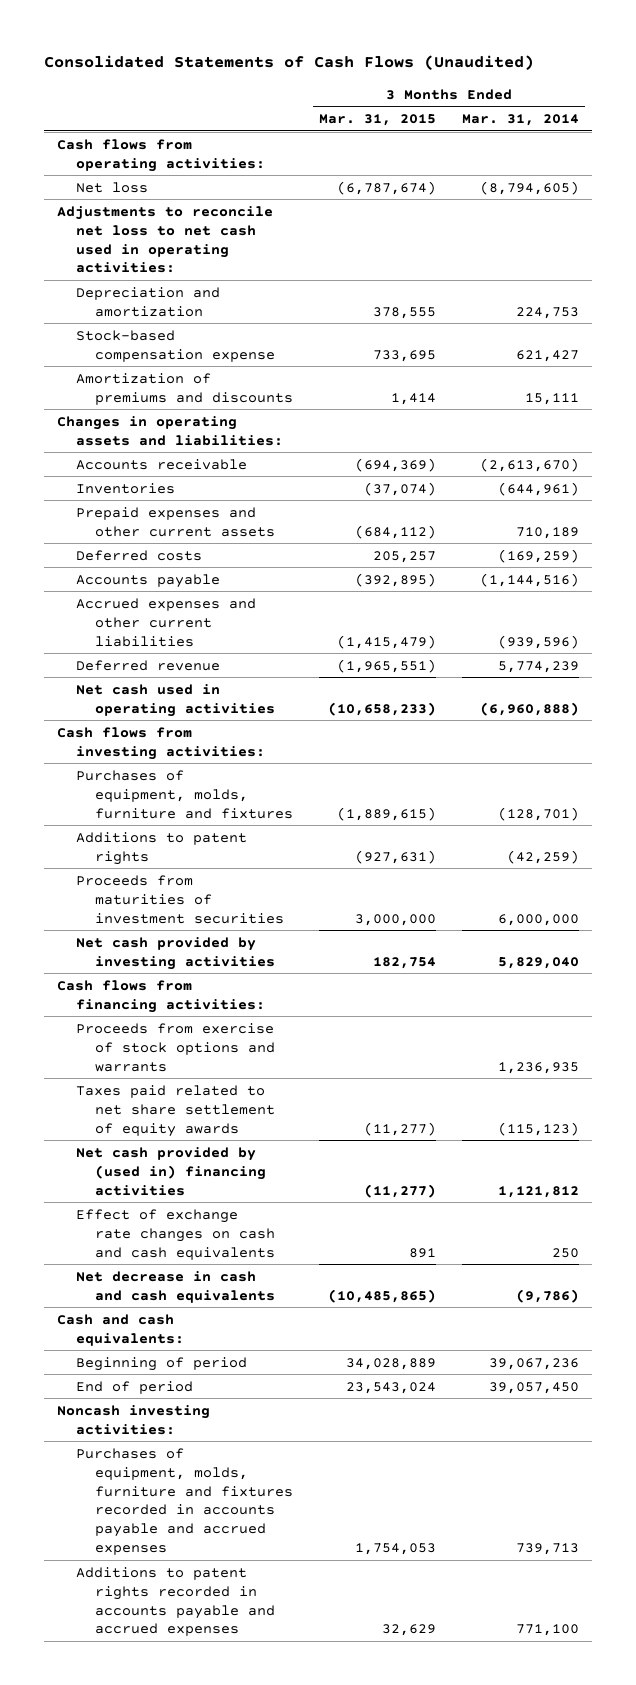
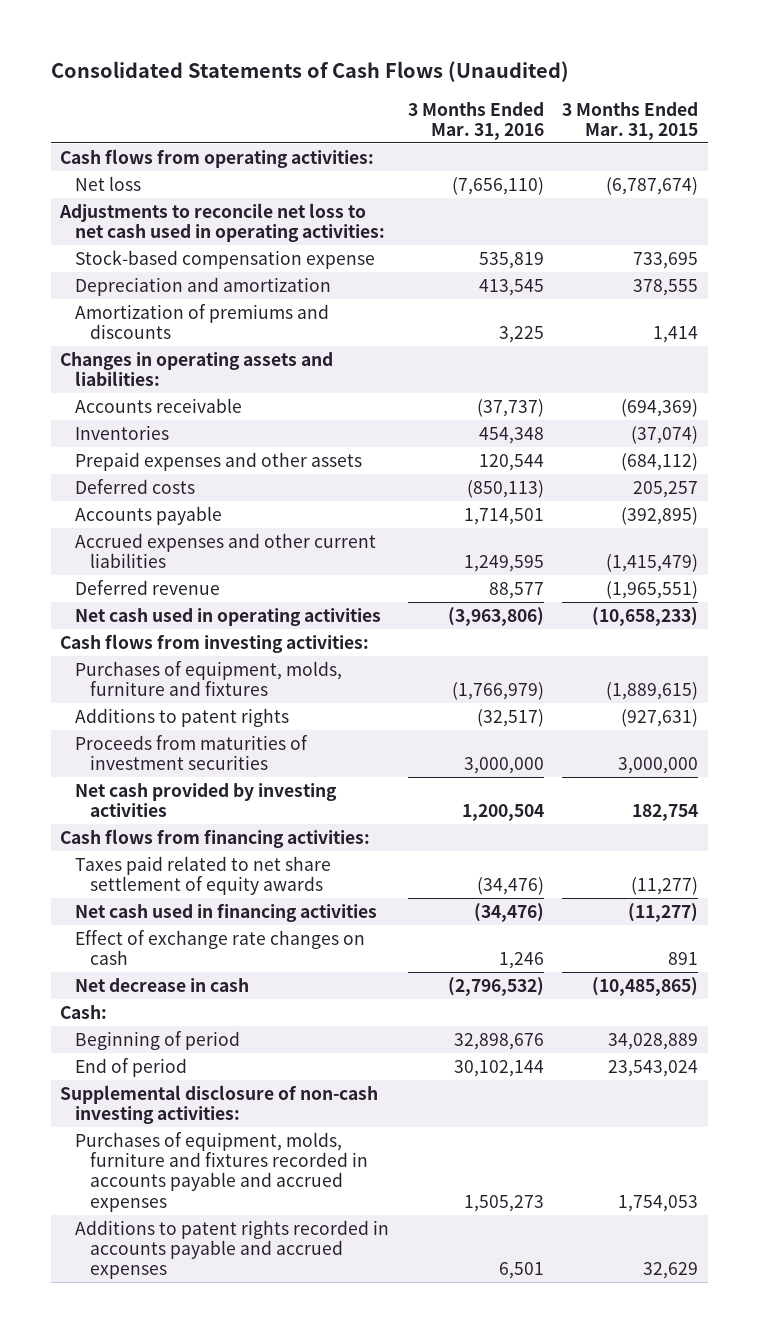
[461,113,579,126] Mar. 31, 2014 -> none
none -> [407,101,544,140] 3 Months Ended Mar. 31, 2016
[76,286,221,317] Depreciation and amortization -> [75,276,332,296] Depreciation and amortization
[76,506,276,537] Prepaid expenses and other current assets -> [75,451,363,471] Prepaid expenses and other assets
[76,1022,276,1072] Proceeds from exercise of stock options and warrants -> none
[76,1146,267,1196] Net cash provided by (used in) financing activities -> [75,902,378,922] Net cash used in financing activities
[76,1208,276,1260] Effect of exchange rate changes on cash and cash equivalents -> [75,929,366,966] Effect of exchange rate changes on cash
[76,1270,276,1303] Net decrease in cash and cash equivalents -> [75,977,250,992] Net decrease in cash
[57,1313,185,1346] Cash and cash equivalents: -> [60,1004,108,1019] Cash:
[57,1404,211,1435] Noncash investing activities: -> [60,1084,379,1125] Supplemental disclosure of non-cash investing activities:

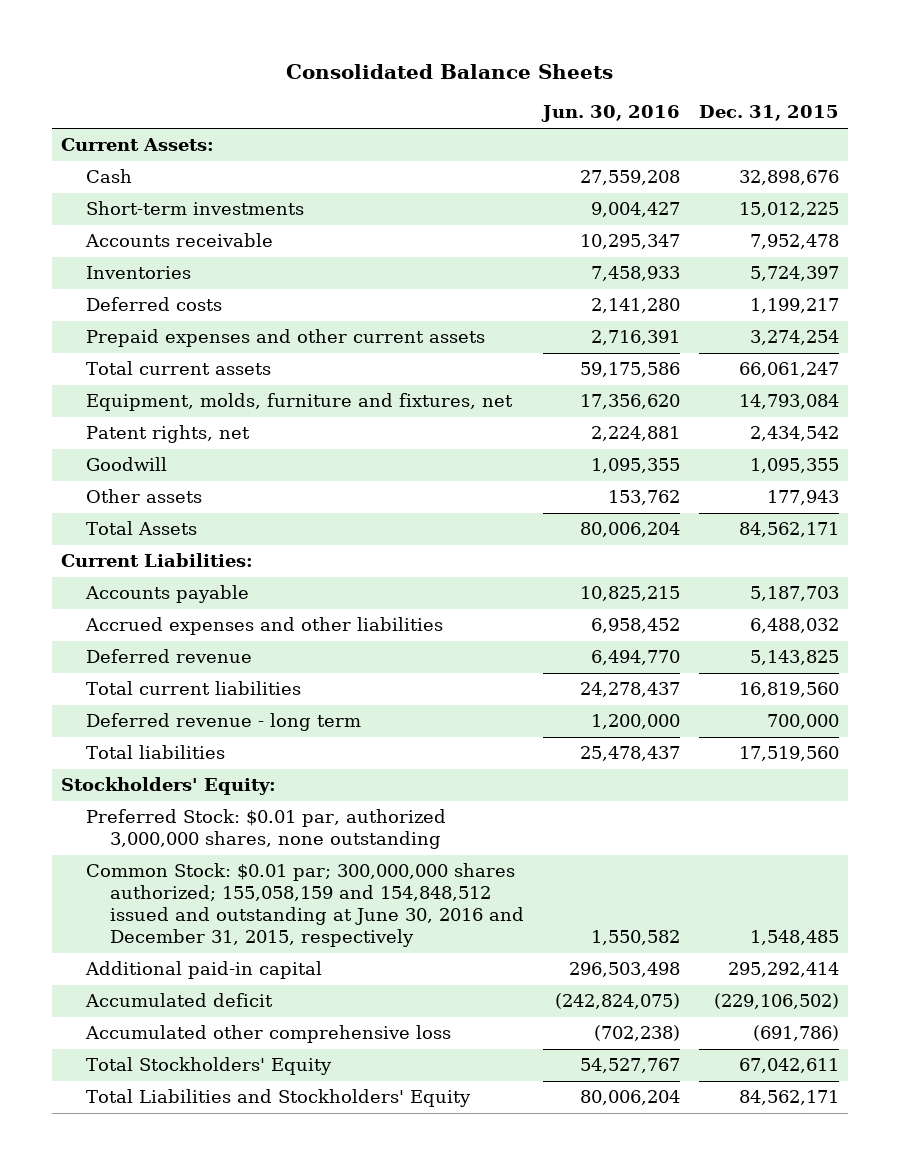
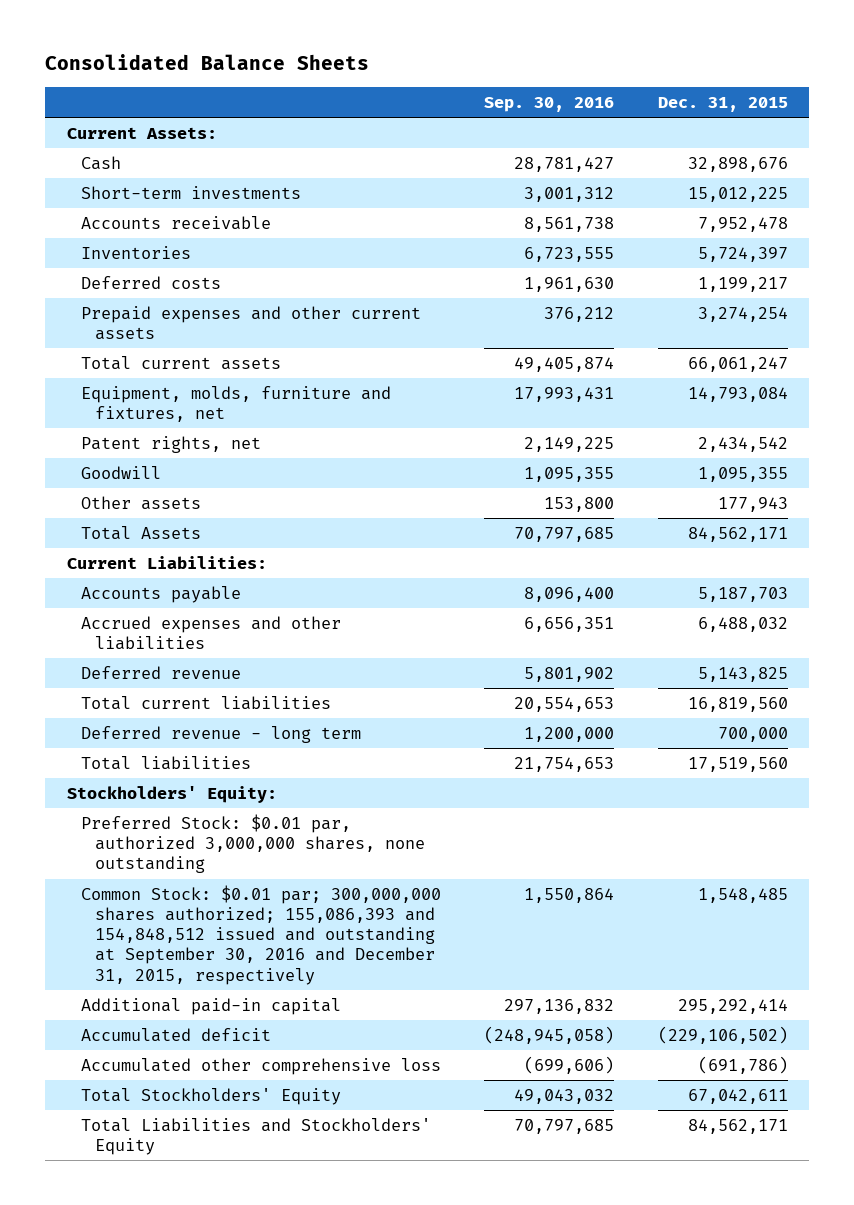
[540,105,680,123] Jun. 30, 2016 -> none
none -> [484,96,615,112] Sep. 30, 2016
[85,863,525,948] Common Stock: $0.01 par; 300,000,000 shares authorized; 155,058,159 and 154,848,512 issued and outstanding at June 30, 2016 and December 31, 2015, respectively -> [80,884,441,985] Common Stock: $0.01 par; 300,000,000 shares authorized; 155,086,393 and 154,848,512 issued and outstanding at September 30, 2016 and December 31, 2015, respectively

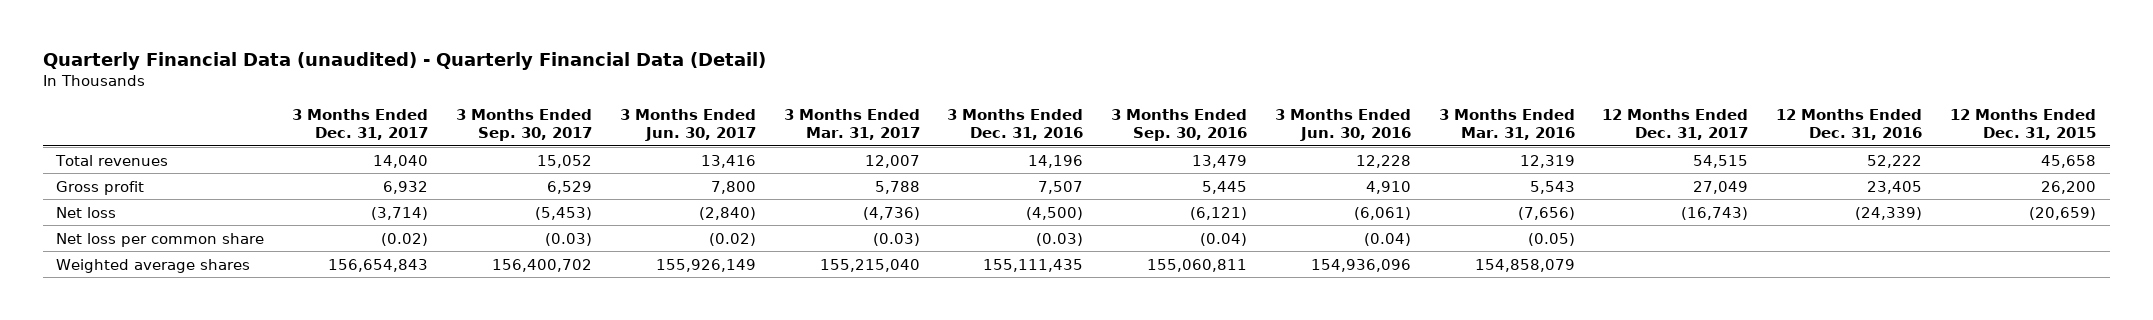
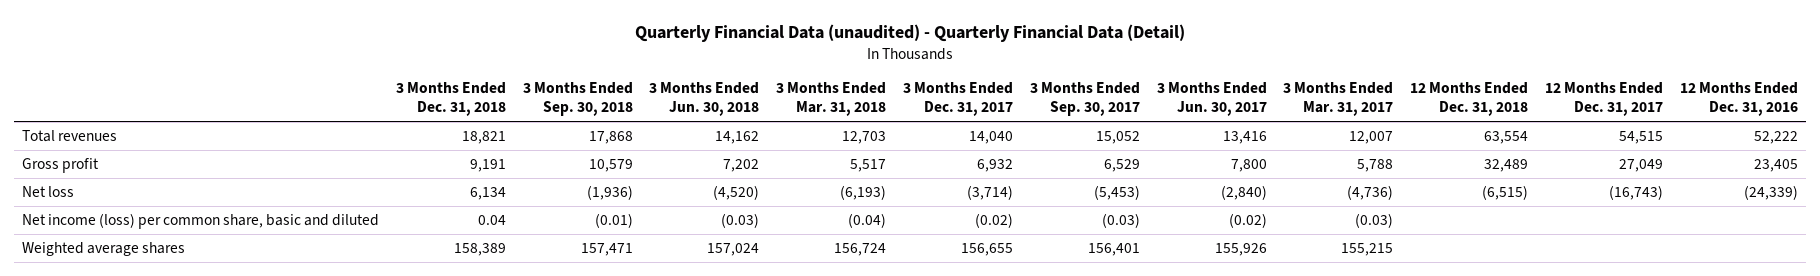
[947,108,1084,140] 3 Months Ended Dec. 31, 2016 -> none
[1111,108,1248,141] 3 Months Ended Sep. 30, 2016 -> none
[1274,108,1411,141] 3 Months Ended Jun. 30, 2016 -> none
[1438,108,1575,140] 3 Months Ended Mar. 31, 2016 -> none
[1950,108,2097,140] 12 Months Ended Dec. 31, 2015 -> none
none -> [395,82,506,117] 3 Months Ended Dec. 31, 2018
none -> [522,82,633,117] 3 Months Ended Sep. 30, 2018
none -> [649,82,760,117] 3 Months Ended Jun. 30, 2018
none -> [776,82,887,117] 3 Months Ended Mar. 31, 2018
none -> [1410,82,1529,117] 12 Months Ended Dec. 31, 2018
[56,232,265,247] Net loss per common share -> [22,212,380,229] Net income (loss) per common share, basic and diluted
[328,258,429,272] 156,654,843 -> [960,242,1013,256] 156,655
[492,258,593,272] 156,400,702 -> [1087,242,1140,256] 156,401
[655,258,756,272] 155,926,149 -> [1214,242,1267,256] 155,926
[819,258,920,272] 155,215,040 -> [1341,242,1394,256] 155,215

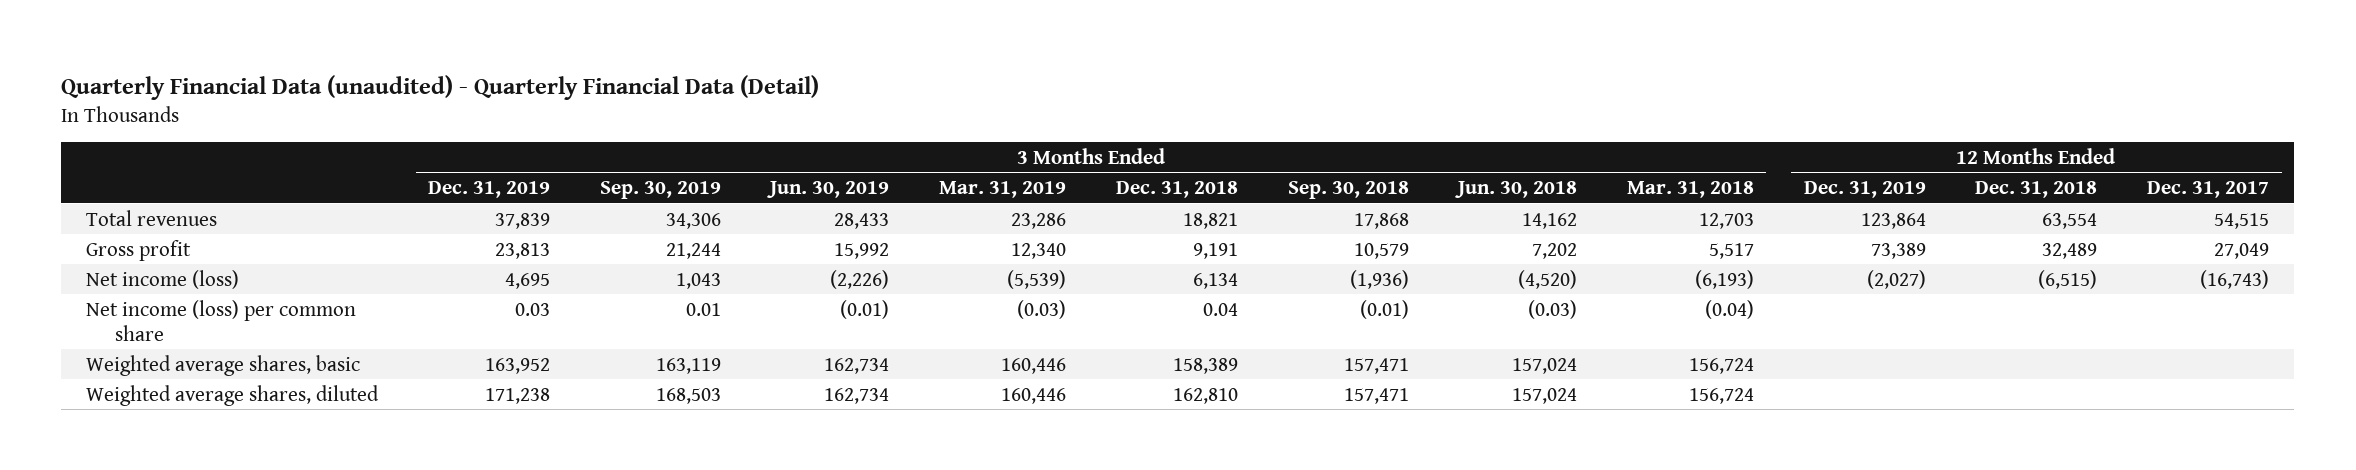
[902,82,1013,117] 3 Months Ended Dec. 31, 2017 -> none
[1029,82,1140,117] 3 Months Ended Sep. 30, 2017 -> none
[1156,82,1267,117] 3 Months Ended Jun. 30, 2017 -> none
[1283,82,1394,117] 3 Months Ended Mar. 31, 2017 -> none
[1679,82,1798,117] 12 Months Ended Dec. 31, 2016 -> none
none -> [428,181,551,199] Dec. 31, 2019
none -> [599,181,721,200] Sep. 30, 2019
none -> [767,181,890,199] Jun. 30, 2019
none -> [939,181,1067,199] Mar. 31, 2019
none -> [1803,181,1926,199] Dec. 31, 2019
[22,185,75,197] Net loss -> [86,269,240,289] Net income (loss)
[22,212,380,229] Net income (loss) per common share, basic and diluted -> [86,299,357,341] Net income (loss) per common share
[22,241,186,256] Weighted average shares -> [86,354,361,376] Weighted average shares, basic
none -> [86,384,380,406] Weighted average shares, diluted

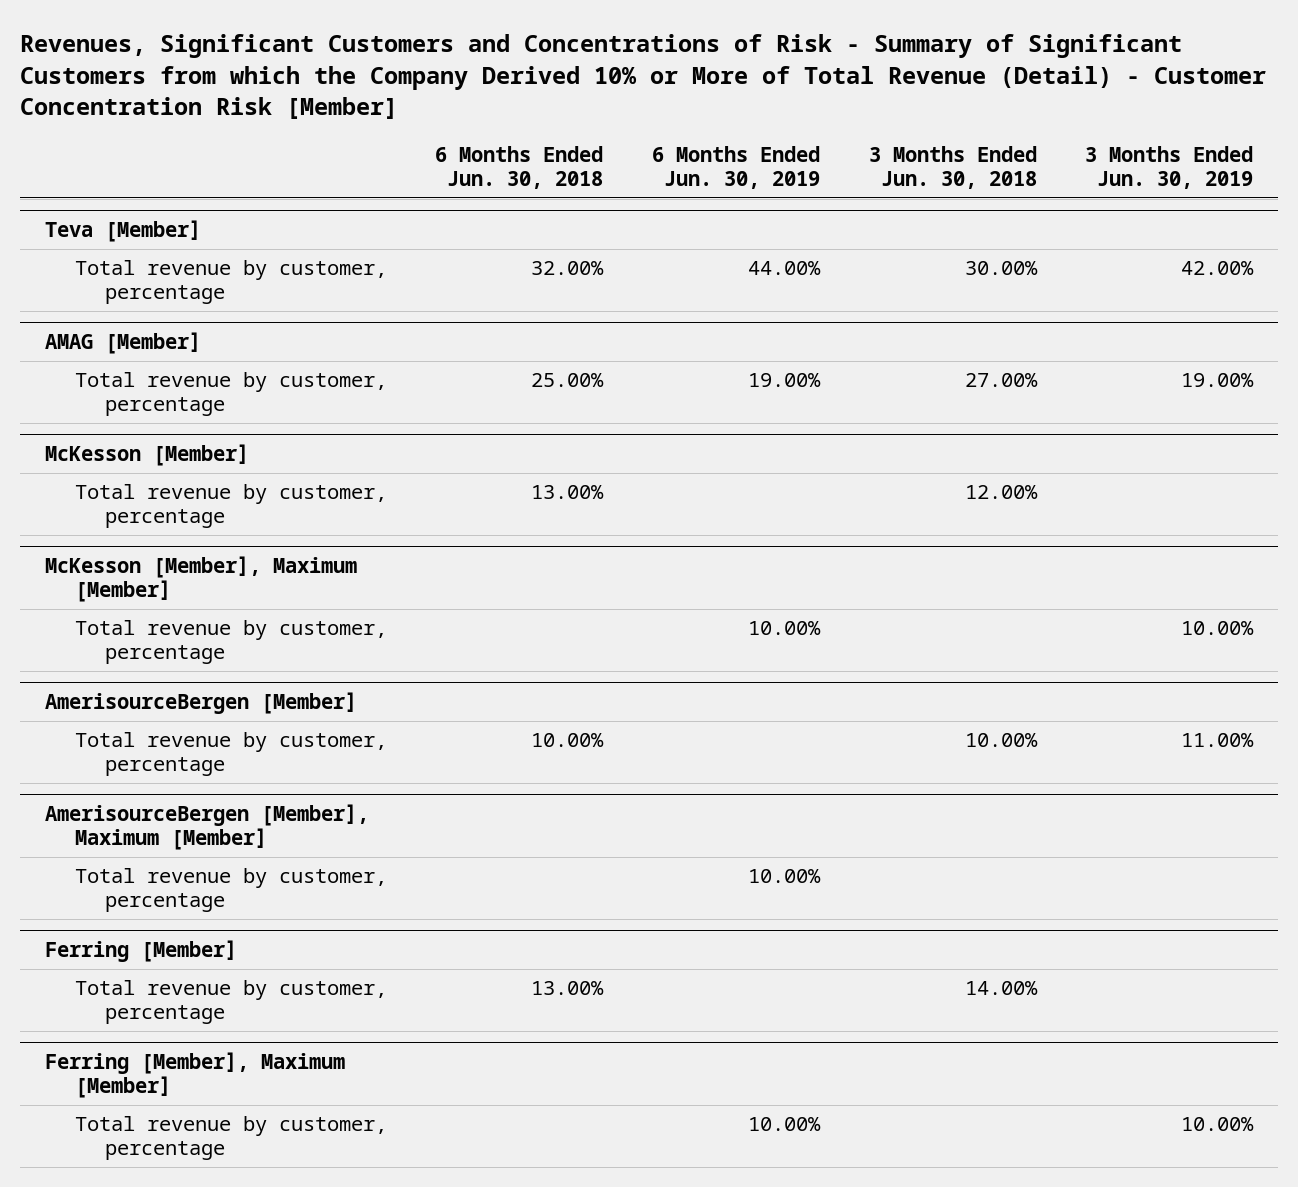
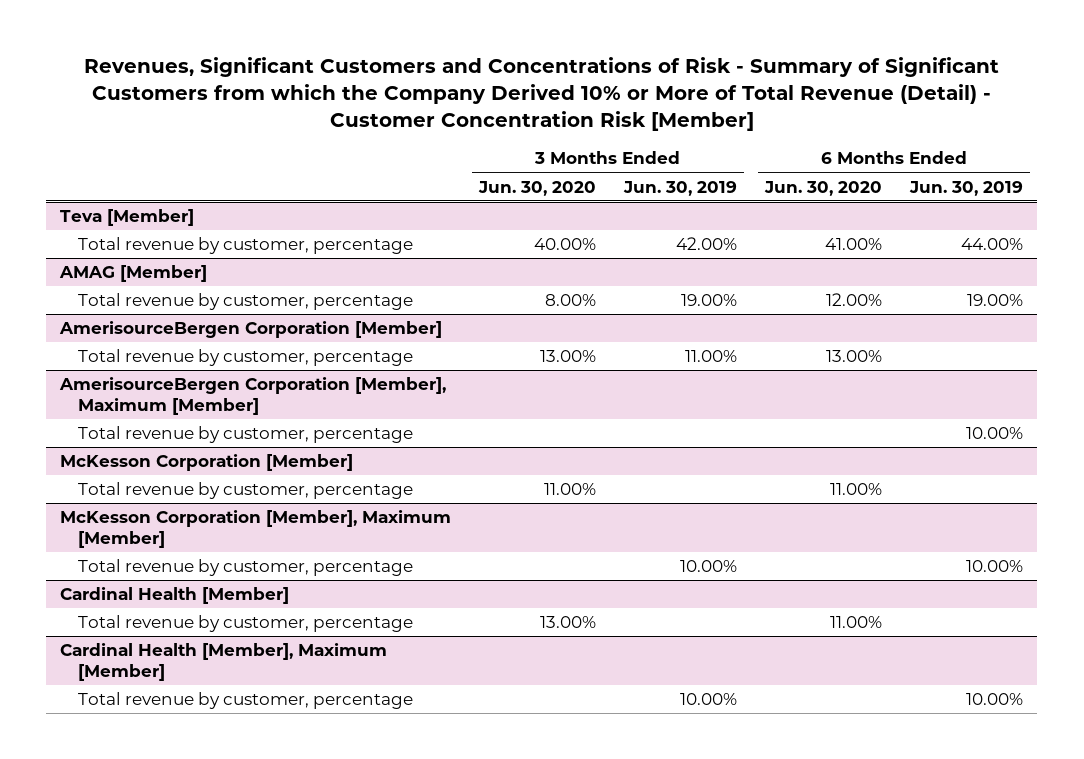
[435,146,604,190] 6 Months Ended Jun. 30, 2018 -> none
[868,146,1037,190] 3 Months Ended Jun. 30, 2018 -> none
none -> [478,180,597,196] Jun. 30, 2020
none -> [764,180,883,196] Jun. 30, 2020
[74,484,387,529] Total revenue by customer, percentage -> none
[44,556,357,603] McKesson [Member], Maximum [Member] -> none
[74,620,387,665] Total revenue by customer, percentage -> none
[44,692,357,715] AmerisourceBergen [Member] -> none
[44,444,249,467] McKesson [Member] -> [59,321,443,339] AmerisourceBergen Corporation [Member]
[44,804,369,851] AmerisourceBergen [Member], Maximum [Member] -> [59,377,447,415] AmerisourceBergen Corporation [Member], Maximum [Member]
[44,940,237,963] Ferring [Member] -> [60,454,354,472] McKesson Corporation [Member]
[44,1052,345,1099] Ferring [Member], Maximum [Member] -> none
none -> [60,510,452,548] McKesson Corporation [Member], Maximum [Member]
none -> [60,587,290,605] Cardinal Health [Member]
none -> [77,615,413,633] Total revenue by customer, percentage
none -> [60,643,388,681] Cardinal Health [Member], Maximum [Member]
none -> [77,692,413,710] Total revenue by customer, percentage

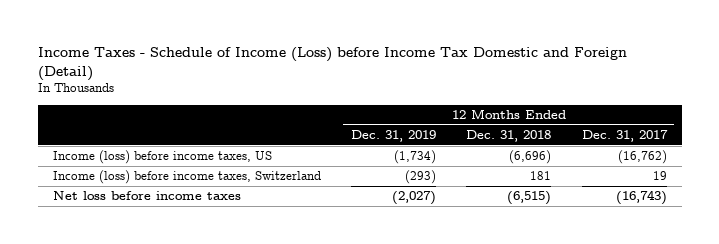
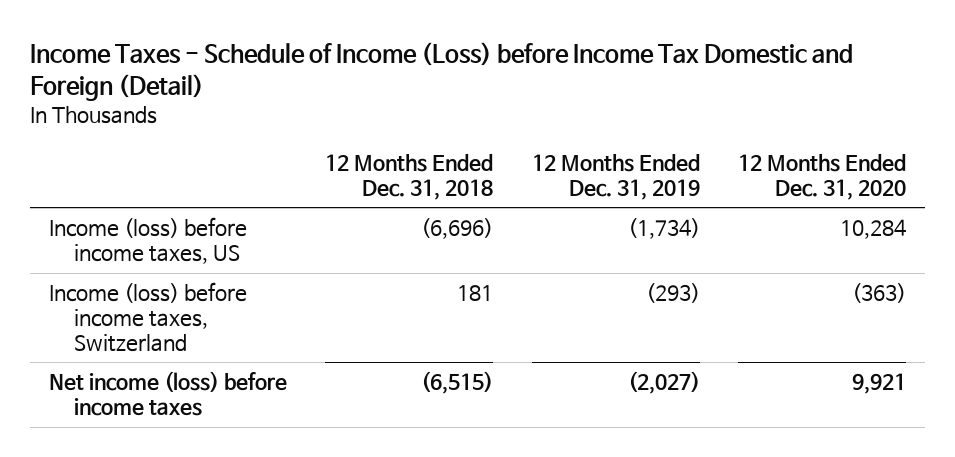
[581,130,668,143] Dec. 31, 2017 -> none
none -> [737,154,906,200] 12 Months Ended Dec. 31, 2020
[52,191,241,201] Net loss before income taxes -> [49,371,288,417] Net income (loss) before income taxes

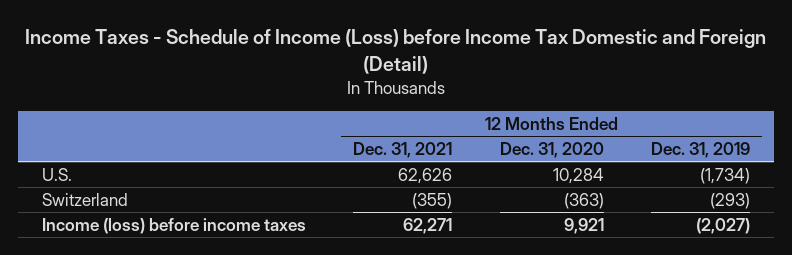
[325,154,494,200] 12 Months Ended Dec. 31, 2018 -> none
none -> [353,141,453,158] Dec. 31, 2021
[49,217,248,265] Income (loss) before income taxes, US -> [41,167,72,181] U.S.
[49,282,248,352] Income (loss) before income taxes, Switzerland -> [41,192,128,206] Switzerland
[49,371,288,417] Net income (loss) before income taxes -> [41,217,306,234] Income (loss) before income taxes

